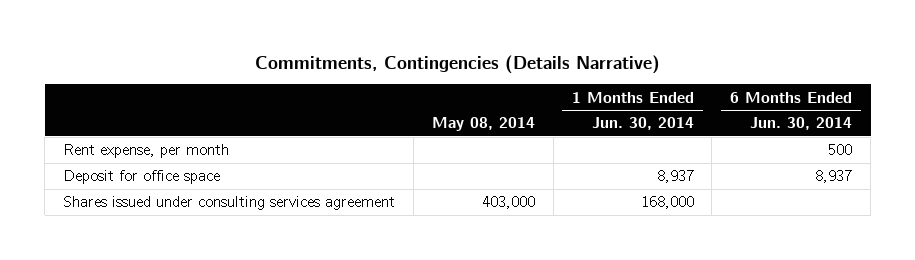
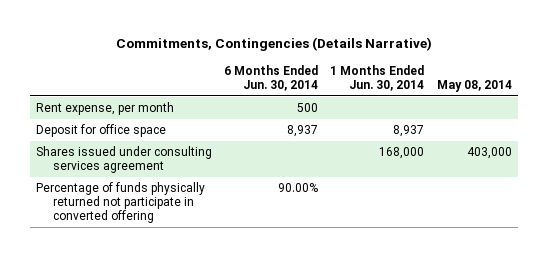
none -> [35,182,205,224] Percentage of funds physically returned not participate in converted offering

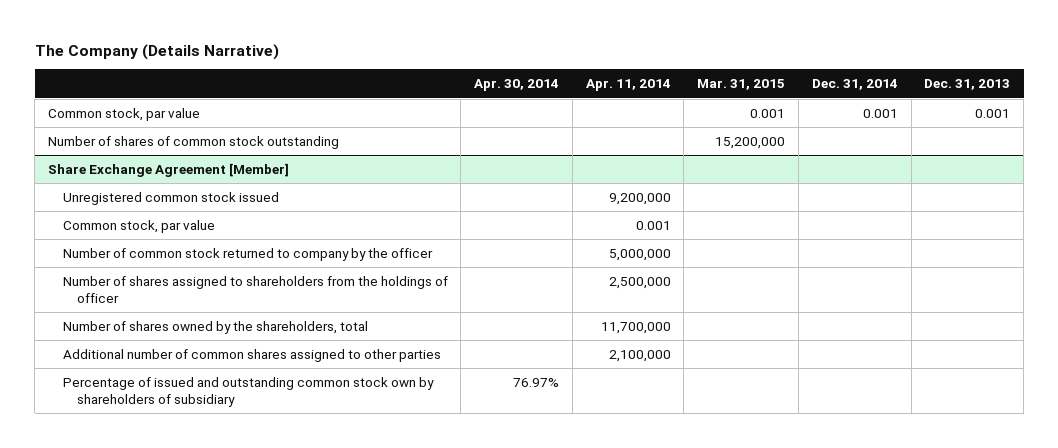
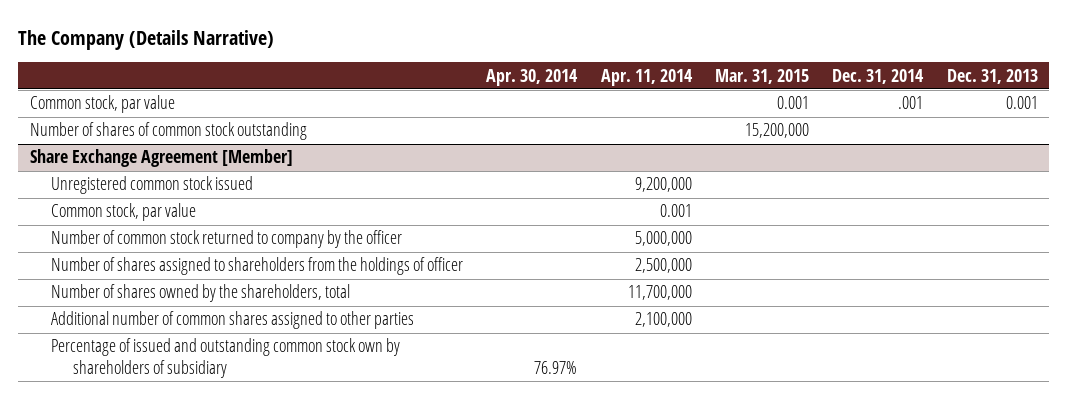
[862,108,898,118] 0.001 -> [898,96,924,110] .001

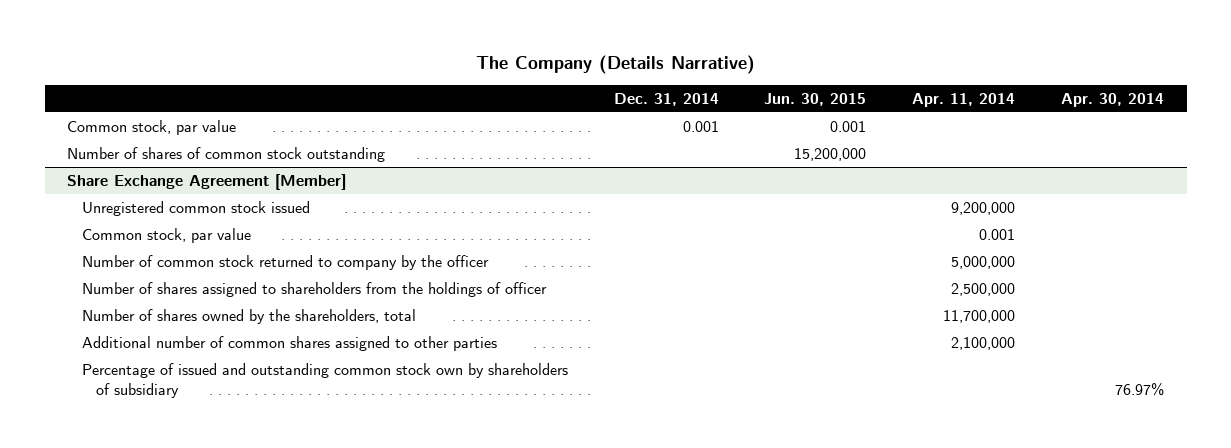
[715,68,810,84] Mar. 31, 2015 -> none
[946,68,1038,84] Dec. 31, 2013 -> none
none -> [764,92,867,106] Jun. 30, 2015
[898,96,924,110] .001 -> [682,120,719,132] 0.001

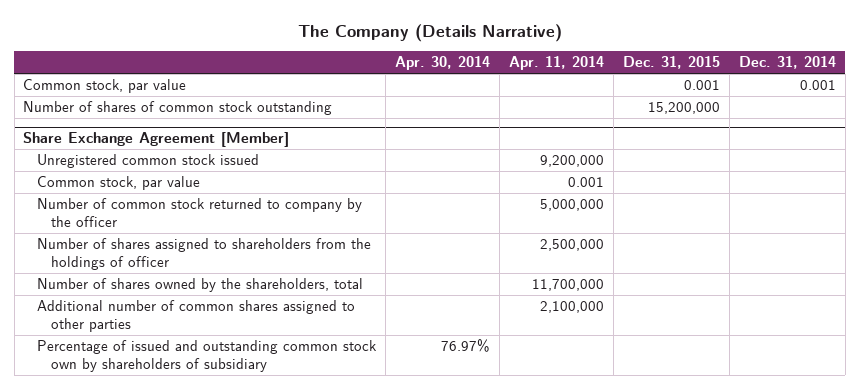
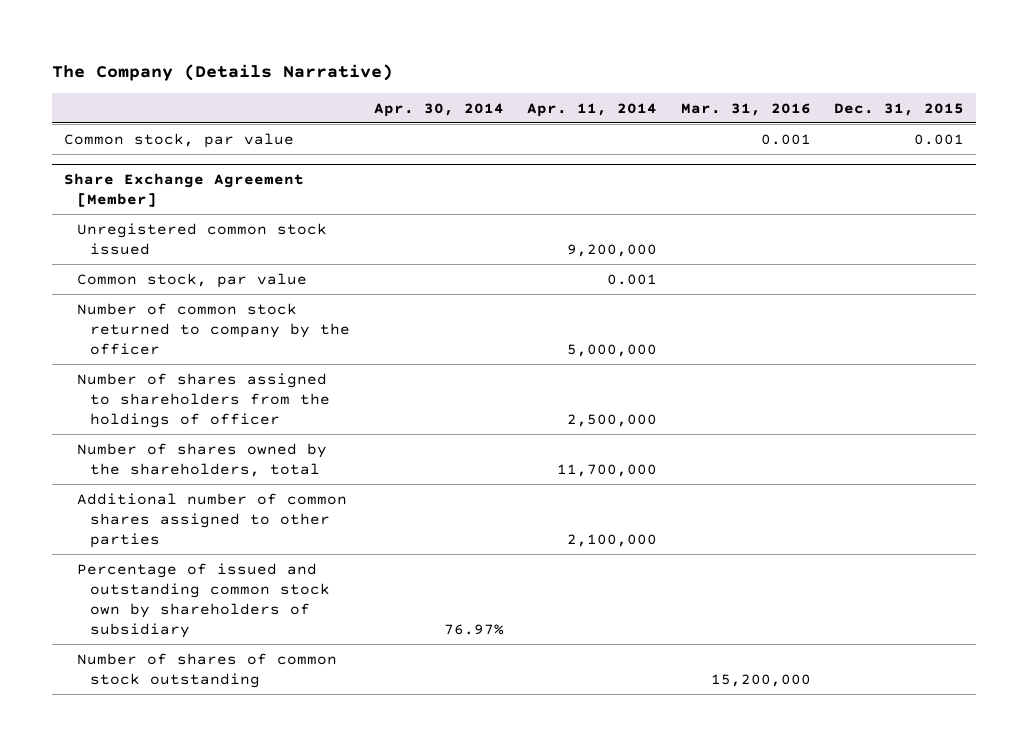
[738,56,836,70] Dec. 31, 2014 -> none
none -> [680,102,811,116] Mar. 31, 2016
[23,101,333,116] Number of shares of common stock outstanding -> none
none -> [76,652,337,688] Number of shares of common stock outstanding

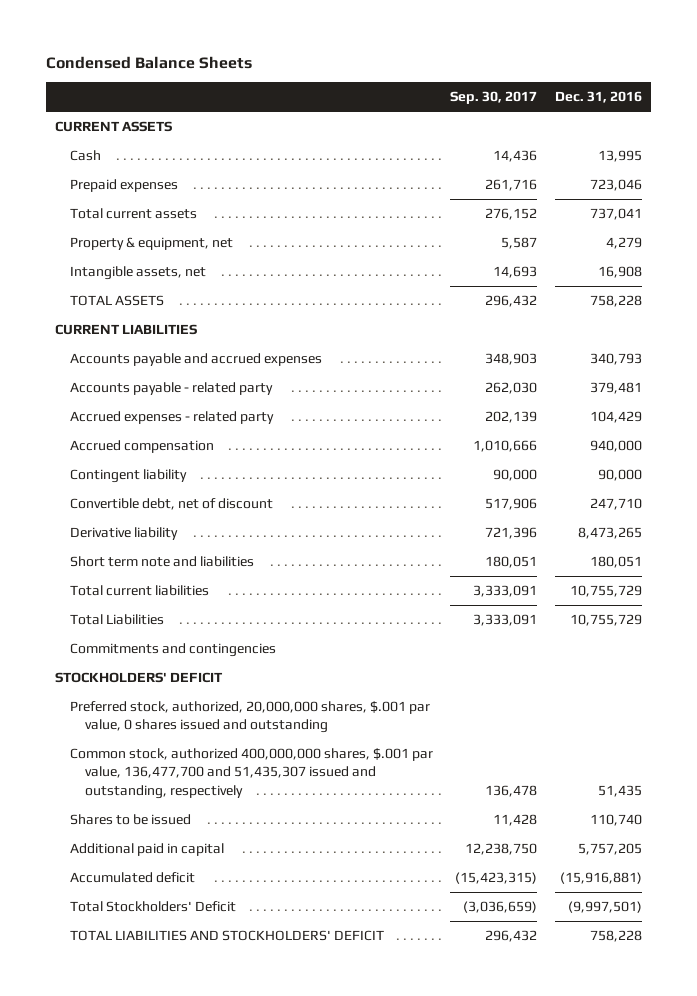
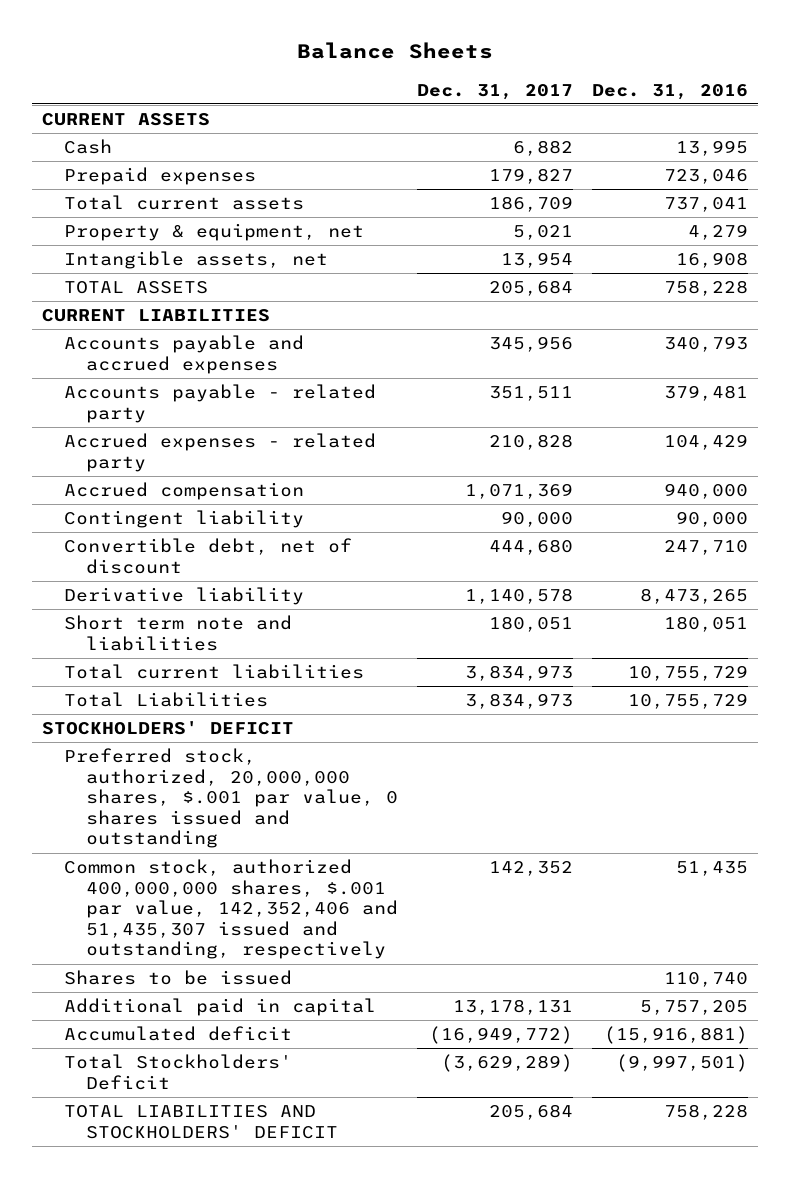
[45,55,252,69] Condensed Balance Sheets -> [296,42,493,60] Balance Sheets
[450,91,538,105] Sep. 30, 2017 -> none
none -> [417,83,574,100] Dec. 31, 2017
[69,643,276,658] Commitments and contingencies -> none
[69,748,433,799] Common stock, authorized 400,000,000 shares, $.001 par value, 136,477,700 and 51,435,307 issued and outstanding, respectively -> [63,859,399,960] Common stock, authorized 400,000,000 shares, $.001 par value, 142,352,406 and 51,435,307 issued and outstanding, respectively

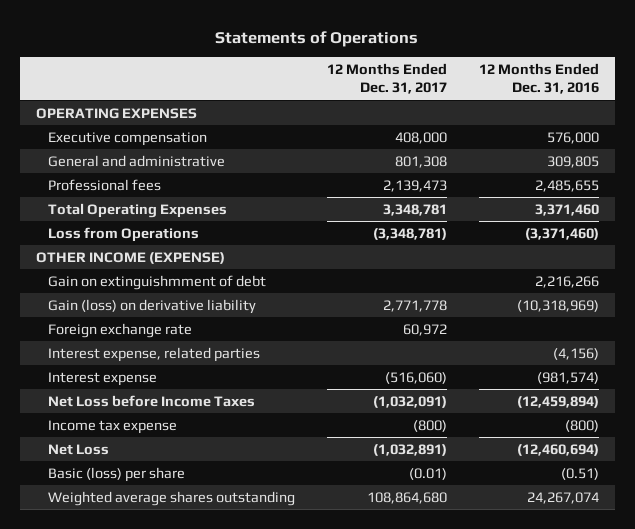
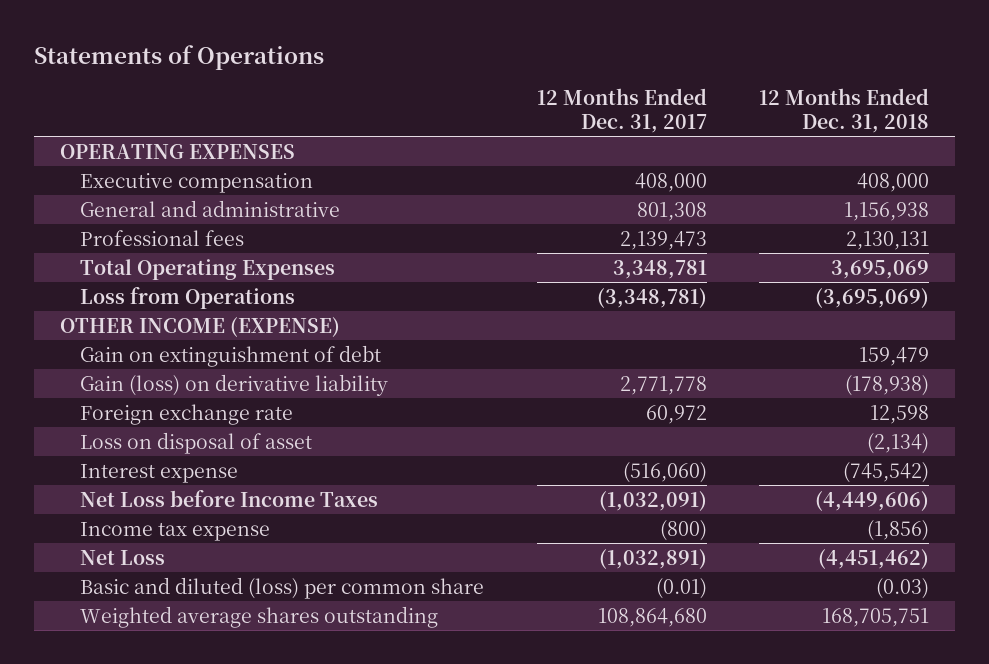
[478,62,599,95] 12 Months Ended Dec. 31, 2016 -> none
none -> [758,88,929,133] 12 Months Ended Dec. 31, 2018
[48,274,267,290] Gain on extinguishmment of debt -> [80,344,382,367] Gain on extinguishment of debt
[48,346,261,362] Interest expense, related parties -> none
none -> [80,431,313,454] Loss on disposal of asset
[48,466,186,482] Basic (loss) per share -> [80,576,485,599] Basic and diluted (loss) per common share

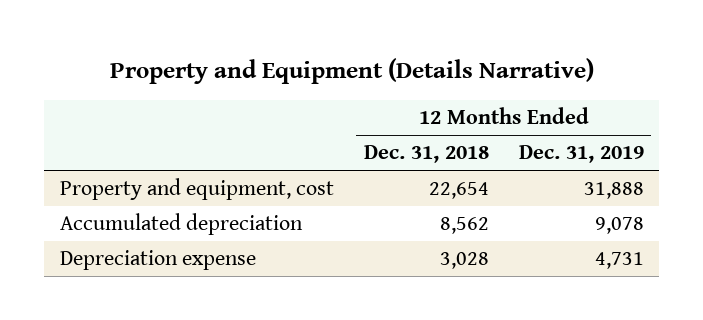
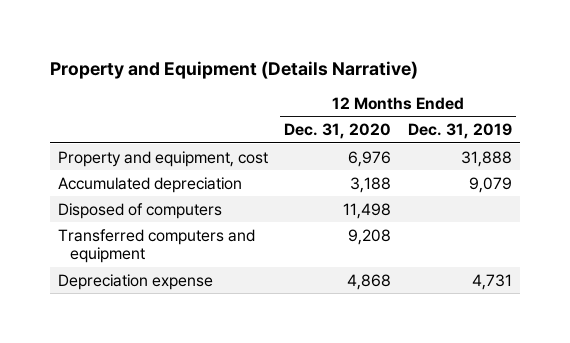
[363,145,489,164] Dec. 31, 2018 -> none
none -> [284,123,392,140] Dec. 31, 2020
[594,217,644,235] 9,078 -> [468,176,512,193] 9,079
none -> [58,202,223,219] Disposed of computers
none -> [58,228,256,264] Transferred computers and equipment

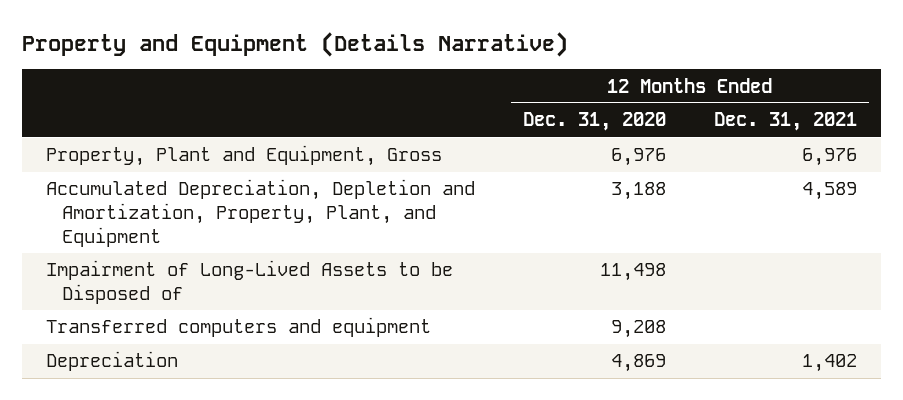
[407,123,512,140] Dec. 31, 2019 -> none
none -> [714,112,858,132] Dec. 31, 2021
[58,150,269,167] Property and equipment, cost -> [46,145,443,167] Property, Plant and Equipment, Gross
[58,176,243,193] Accumulated depreciation -> [46,179,476,248] Accumulated Depreciation, Depletion and Amortization, Property, Plant, and Equipment
[58,202,223,219] Disposed of computers -> [46,260,454,305] Impairment of Long-Lived Assets to be Disposed of
[58,273,214,290] Depreciation expense -> [46,351,179,372] Depreciation
[347,273,392,290] 4,868 -> [611,354,667,373] 4,869

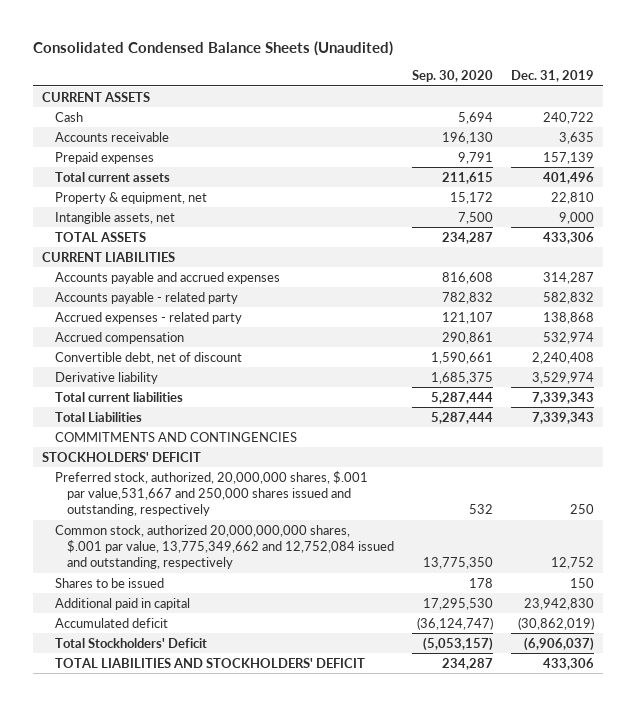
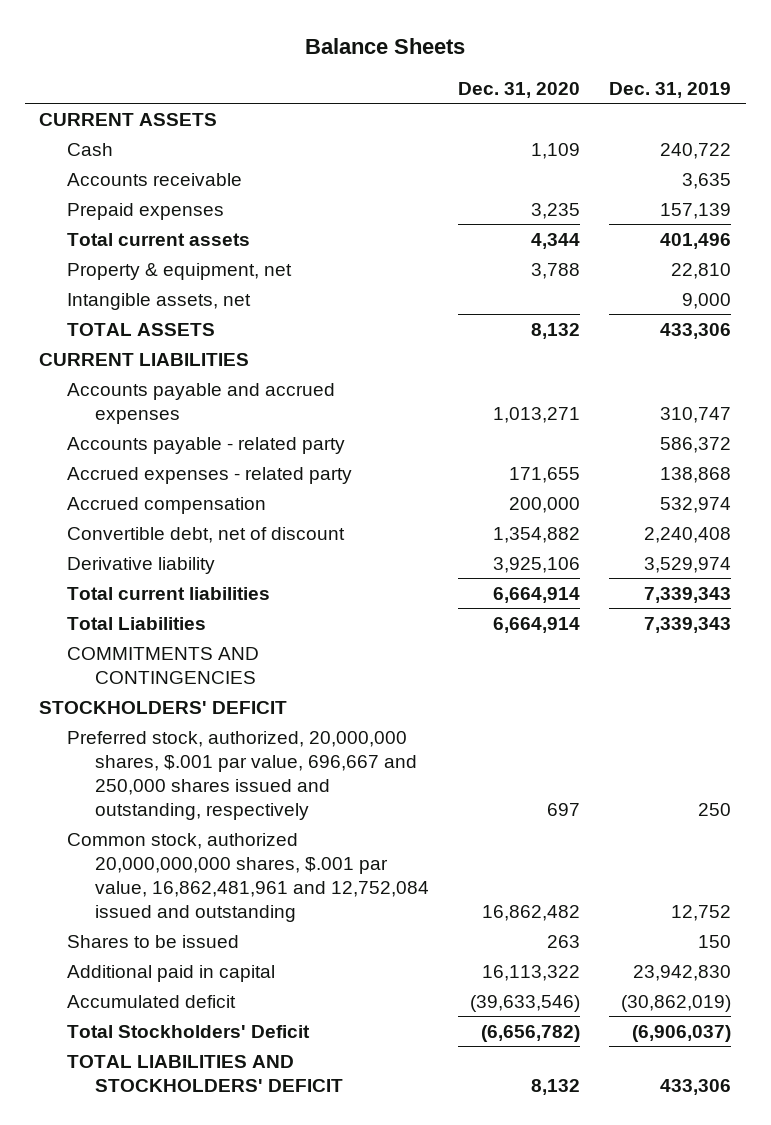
[32,40,393,56] Consolidated Condensed Balance Sheets (Unaudited) -> [305,38,466,55] Balance Sheets
[412,70,494,83] Sep. 30, 2020 -> none
none -> [458,82,581,99] Dec. 31, 2020
[542,271,594,284] 314,287 -> [660,406,732,423] 310,747
[542,291,594,304] 582,832 -> [660,436,732,453] 586,372
[54,470,368,517] Preferred stock, authorized, 20,000,000 shares, $.001 par value,531,667 and 250,000 shares issued and outstanding, respectively -> [67,730,418,820] Preferred stock, authorized, 20,000,000 shares, $.001 par value, 696,667 and 250,000 shares issued and outstanding, respectively
[54,524,395,570] Common stock, authorized 20,000,000,000 shares, $.001 par value, 13,775,349,662 and 12,752,084 issued and outstanding, respectively -> [67,832,430,922] Common stock, authorized 20,000,000,000 shares, $.001 par value, 16,862,481,961 and 12,752,084 issued and outstanding

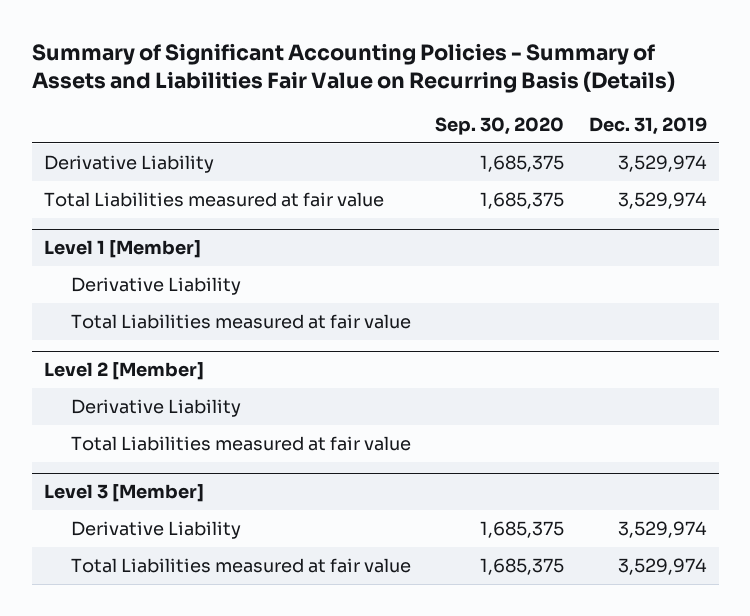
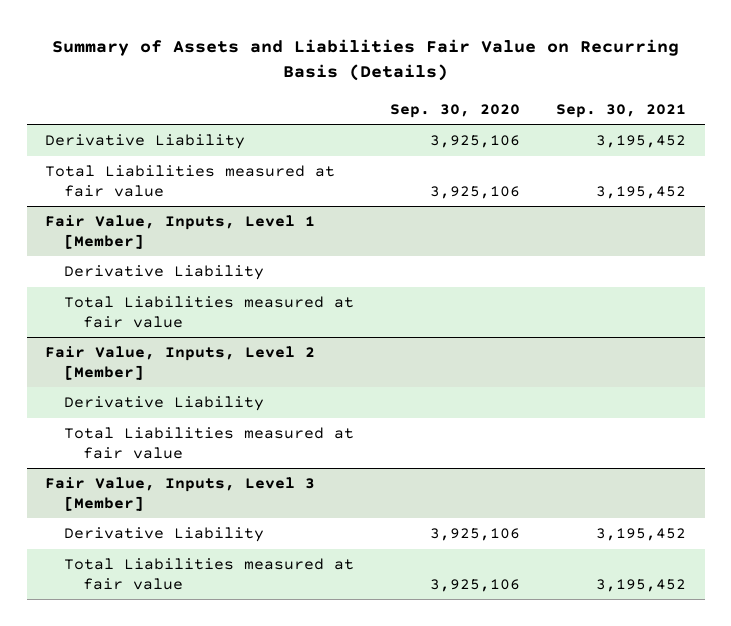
[31,42,675,93] Summary of Significant Accounting Policies - Summary of Assets and Liabilities Fair Value on Recurring Basis (Details) -> [51,39,679,82] Summary of Assets and Liabilities Fair Value on Recurring Basis (Details)
[588,117,707,136] Dec. 31, 2019 -> none
none -> [556,103,687,118] Sep. 30, 2021
[480,154,565,172] 1,685,375 -> [430,135,521,149] 3,925,106
[480,191,565,209] 1,685,375 -> [430,185,521,199] 3,925,106
[43,240,201,259] Level 1 [Member] -> [44,215,315,249] Fair Value, Inputs, Level 1 [Member]
[43,362,204,381] Level 2 [Member] -> [44,346,315,380] Fair Value, Inputs, Level 2 [Member]
[43,484,204,503] Level 3 [Member] -> [44,477,315,511] Fair Value, Inputs, Level 3 [Member]
[480,520,565,538] 1,685,375 -> [430,528,521,542] 3,925,106
[480,557,565,575] 1,685,375 -> [430,578,521,592] 3,925,106

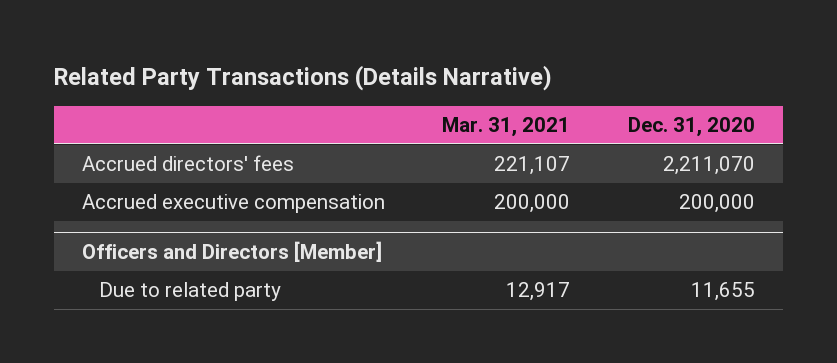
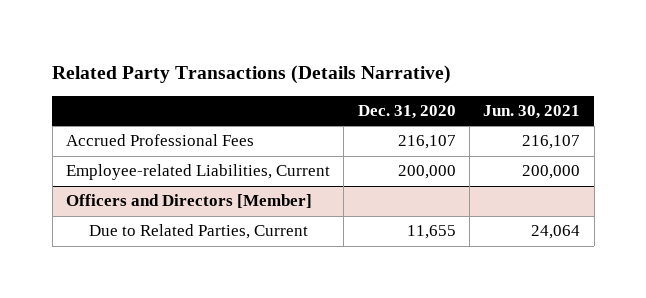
[442,116,571,137] Mar. 31, 2021 -> none
none -> [483,105,581,120] Jun. 30, 2021
[82,155,295,172] Accrued directors' fees -> [65,134,254,147] Accrued Professional Fees
[662,156,755,176] 2,211,070 -> [397,135,456,150] 216,107
[82,194,386,214] Accrued executive compensation -> [65,164,330,181] Employee-related Liabilities, Current
[99,282,282,302] Due to related party -> [89,224,309,240] Due to Related Parties, Current

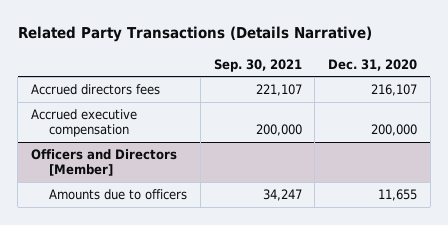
[483,105,581,120] Jun. 30, 2021 -> none
none -> [213,58,302,72] Sep. 30, 2021
[65,134,254,147] Accrued Professional Fees -> [31,84,161,96] Accrued directors fees
[65,164,330,181] Employee-related Liabilities, Current -> [31,109,138,138] Accrued executive compensation
[89,224,309,240] Due to Related Parties, Current -> [49,189,188,201] Amounts due to officers

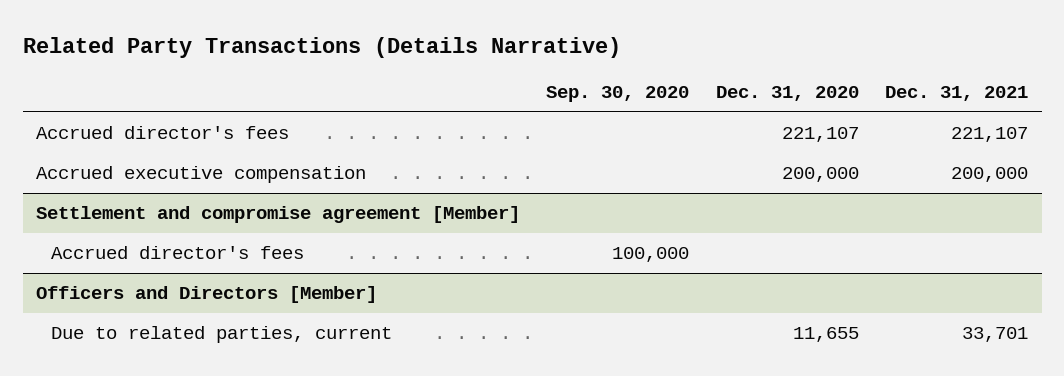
[213,58,302,72] Sep. 30, 2021 -> none
none -> [546,86,690,103] Sep. 30, 2020
none -> [885,86,1029,102] Dec. 31, 2021
[31,84,161,96] Accrued directors fees -> [35,126,289,140] Accrued director's fees
[371,84,418,97] 216,107 -> [781,127,859,143] 221,107
none -> [35,206,520,224] Settlement and compromise agreement [Member]
none -> [50,246,304,260] Accrued director's fees
[49,189,188,201] Amounts due to officers -> [50,326,392,344] Due to related parties, current

